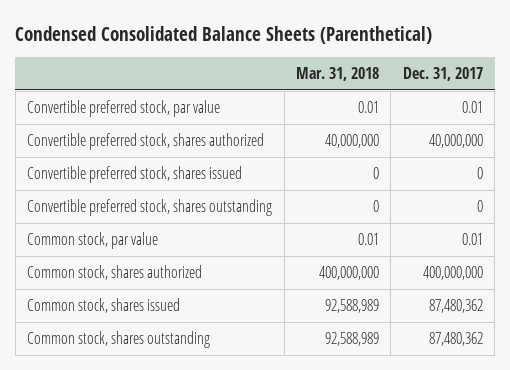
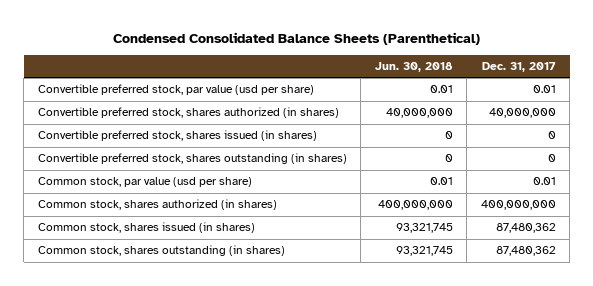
[295,66,379,81] Mar. 31, 2018 -> none
none -> [374,62,453,73] Jun. 30, 2018
[27,100,221,118] Convertible preferred stock, par value -> [37,84,314,96] Convertible preferred stock, par value (usd per share)
[27,133,265,151] Convertible preferred stock, shares authorized -> [37,107,339,119] Convertible preferred stock, shares authorized (in shares)
[27,166,243,184] Convertible preferred stock, shares issued -> [37,130,317,142] Convertible preferred stock, shares issued (in shares)
[27,199,273,217] Convertible preferred stock, shares outstanding -> [37,153,347,165] Convertible preferred stock, shares outstanding (in shares)
[27,232,159,250] Common stock, par value -> [37,177,252,188] Common stock, par value (usd per share)
[27,265,203,281] Common stock, shares authorized -> [37,199,277,211] Common stock, shares authorized (in shares)
[27,298,181,314] Common stock, shares issued -> [37,222,255,234] Common stock, shares issued (in shares)
[27,331,211,349] Common stock, shares outstanding -> [37,245,285,257] Common stock, shares outstanding (in shares)

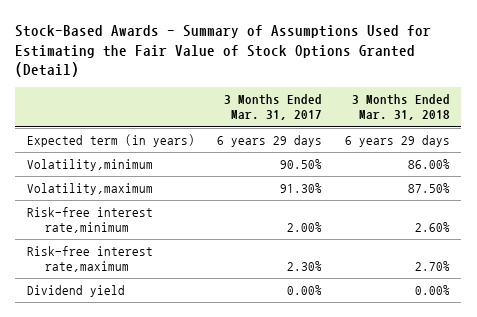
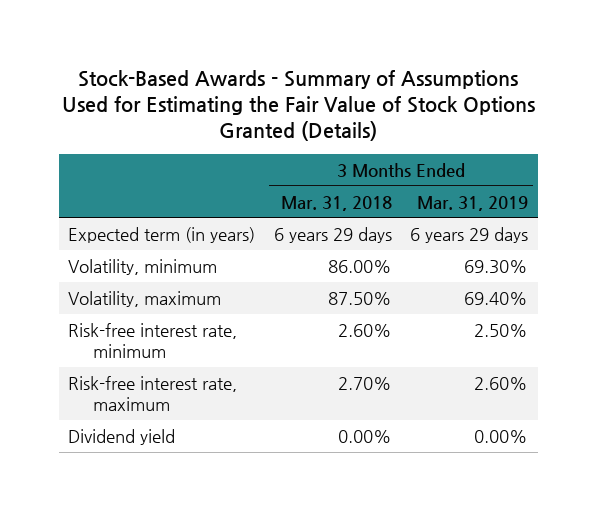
[15,25,432,78] Stock-Based Awards - Summary of Assumptions Used for Estimating the Fair Value of Stock Options Granted (Detail) -> [62,69,536,142] Stock-Based Awards - Summary of Assumptions Used for Estimating the Fair Value of Stock Options Granted (Details)
[224,94,323,121] 3 Months Ended Mar. 31, 2017 -> none
none -> [417,195,529,211] Mar. 31, 2019
[26,159,153,172] Volatility,minimum -> [68,258,218,275] Volatility, minimum
[26,183,153,196] Volatility,maximum -> [68,290,222,307] Volatility, maximum
[26,207,153,234] Risk-free interest rate,minimum -> [68,322,238,359] Risk-free interest rate, minimum
[26,246,153,273] Risk-free interest rate,maximum -> [68,375,238,412] Risk-free interest rate, maximum

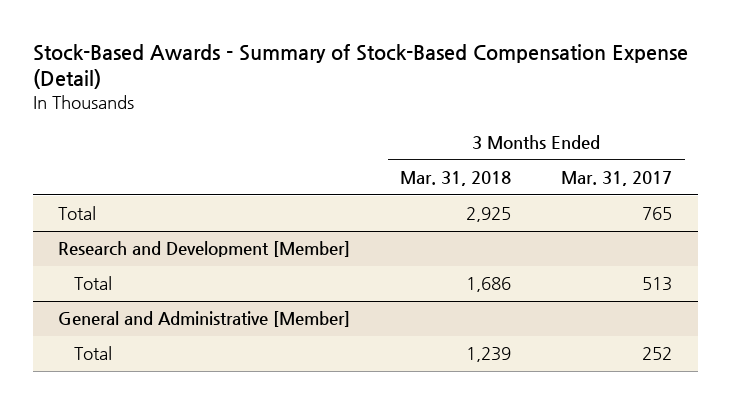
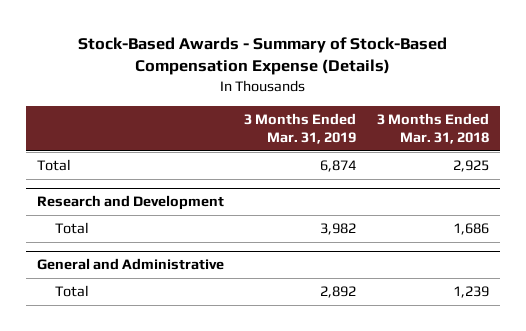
[32,43,688,90] Stock-Based Awards - Summary of Stock-Based Compensation Expense (Detail) -> [77,36,447,76] Stock-Based Awards - Summary of Stock-Based Compensation Expense (Details)
[561,171,673,187] Mar. 31, 2017 -> none
none -> [244,112,357,144] 3 Months Ended Mar. 31, 2019
[57,241,350,258] Research and Development [Member] -> [36,195,224,211] Research and Development
[57,311,350,328] General and Administrative [Member] -> [36,258,224,271] General and Administrative

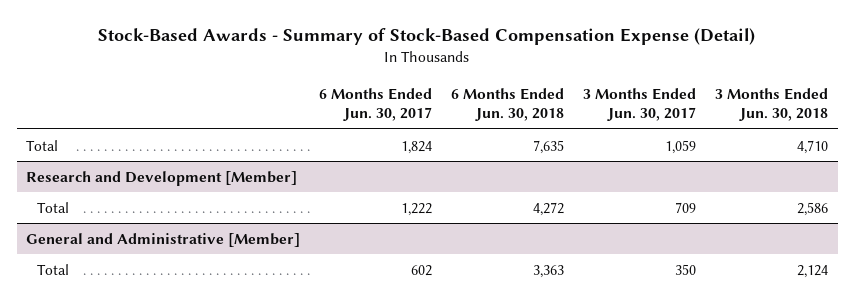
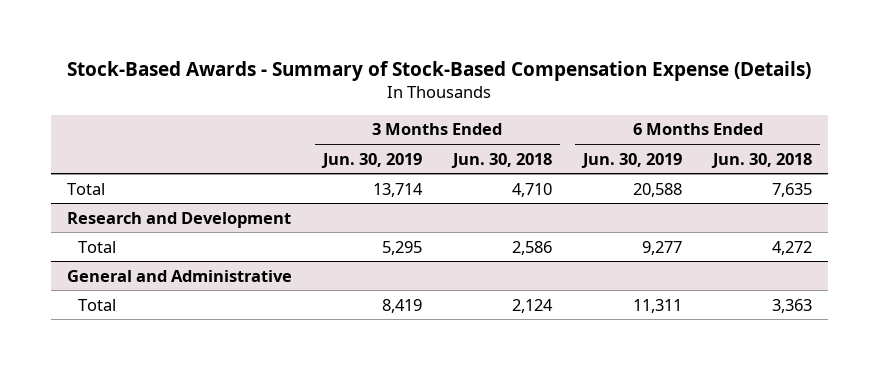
[98,28,756,46] Stock-Based Awards - Summary of Stock-Based Compensation Expense (Detail) -> [67,61,812,82] Stock-Based Awards - Summary of Stock-Based Compensation Expense (Details)
[319,87,433,122] 6 Months Ended Jun. 30, 2017 -> none
[583,87,697,122] 3 Months Ended Jun. 30, 2017 -> none
none -> [320,152,422,168] Jun. 30, 2019
none -> [581,152,683,168] Jun. 30, 2019
[26,170,298,186] Research and Development [Member] -> [66,211,291,228] Research and Development
[26,232,301,247] General and Administrative [Member] -> [66,269,292,282] General and Administrative

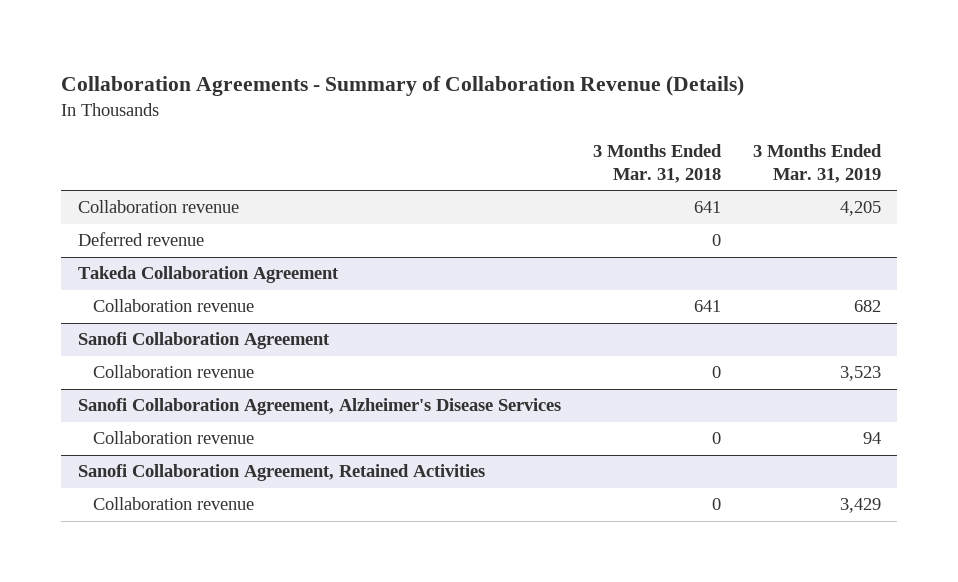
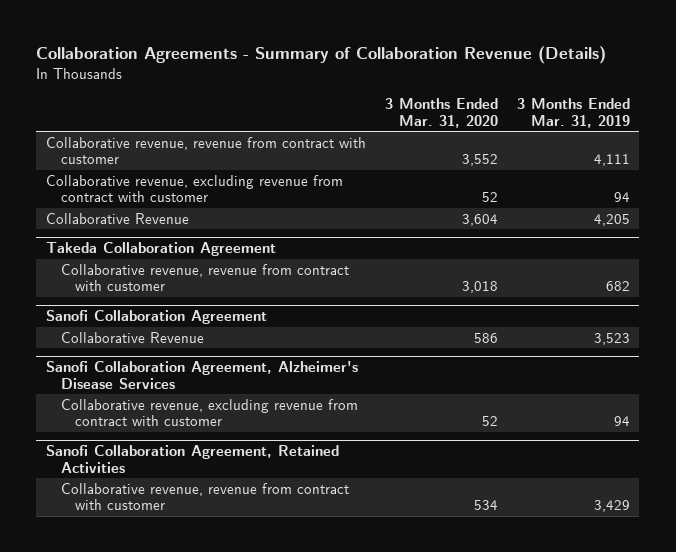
[592,143,722,184] 3 Months Ended Mar. 31, 2018 -> none
none -> [384,97,498,128] 3 Months Ended Mar. 31, 2020
[77,232,204,247] Deferred revenue -> none
none -> [45,136,366,165] Collaborative revenue, revenue from contract with customer
none -> [45,174,343,203] Collaborative revenue, excluding revenue from contract with customer
[77,200,239,214] Collaboration revenue -> [45,212,189,224] Collaborative Revenue
[92,299,254,313] Collaboration revenue -> [60,263,349,292] Collaborative revenue, revenue from contract with customer
[92,365,254,379] Collaboration revenue -> [60,331,204,343] Collaborative Revenue
[92,431,254,445] Collaboration revenue -> none
none -> [60,398,358,427] Collaborative revenue, excluding revenue from contract with customer
[92,497,254,511] Collaboration revenue -> [60,482,349,511] Collaborative revenue, revenue from contract with customer

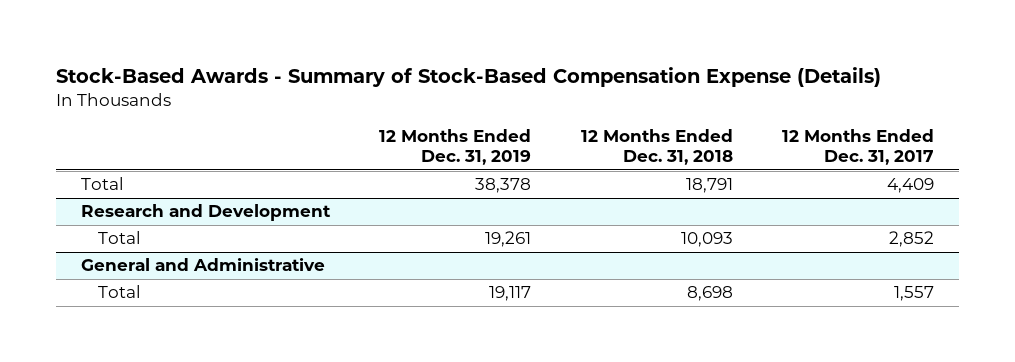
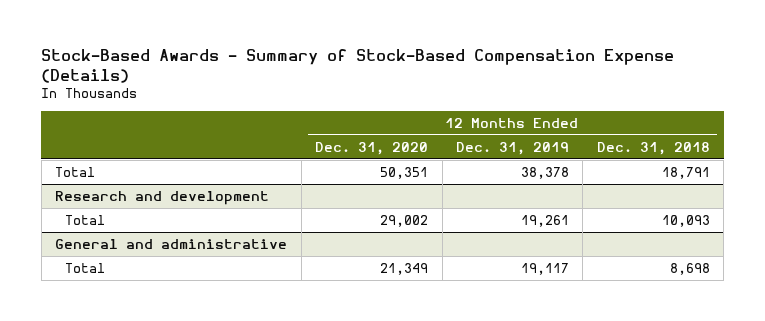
[782,129,935,166] 12 Months Ended Dec. 31, 2017 -> none
none -> [315,141,429,155] Dec. 31, 2020
[80,204,331,222] Research and Development -> [55,190,270,205] Research and development
[80,258,325,272] General and Administrative -> [55,238,288,249] General and administrative

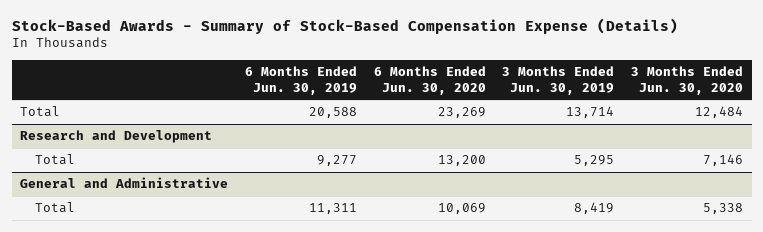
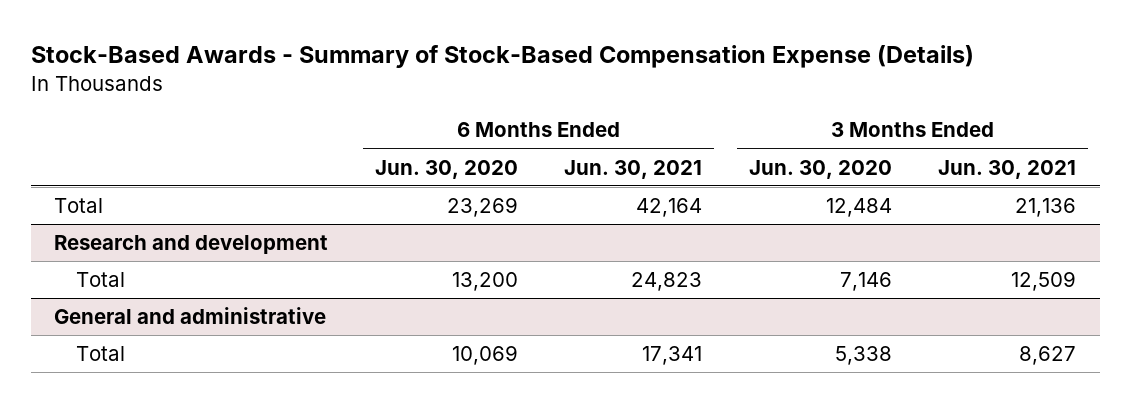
[244,65,357,95] 6 Months Ended Jun. 30, 2019 -> none
[502,65,615,95] 3 Months Ended Jun. 30, 2019 -> none
none -> [564,159,703,179] Jun. 30, 2021
none -> [938,159,1077,179] Jun. 30, 2021
[20,130,213,144] Research and Development -> [54,235,329,255] Research and development
[20,177,229,189] General and Administrative -> [54,307,327,325] General and administrative

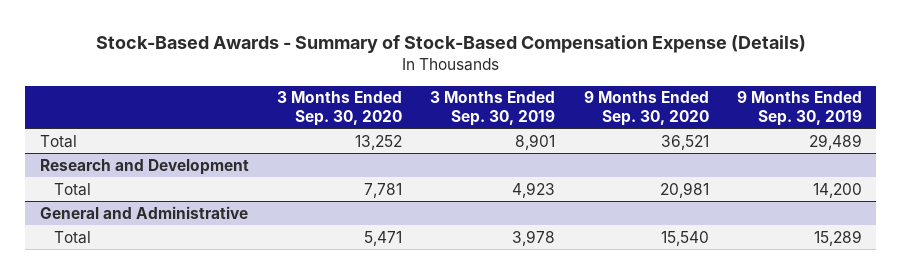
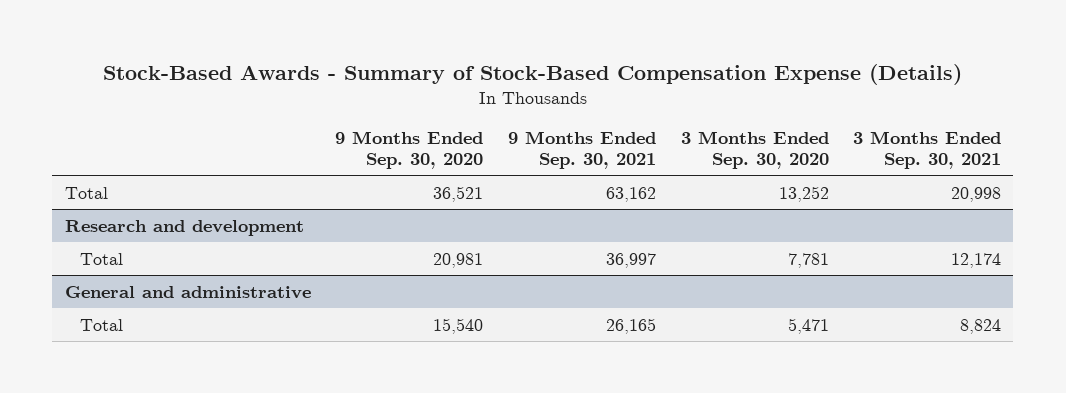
[430,91,556,126] 3 Months Ended Sep. 30, 2019 -> none
[737,91,863,126] 9 Months Ended Sep. 30, 2019 -> none
none -> [507,131,656,169] 9 Months Ended Sep. 30, 2021
none -> [853,131,1002,169] 3 Months Ended Sep. 30, 2021
[39,158,249,175] Research and Development -> [64,219,304,236] Research and development
[39,205,248,219] General and Administrative -> [64,285,311,299] General and administrative

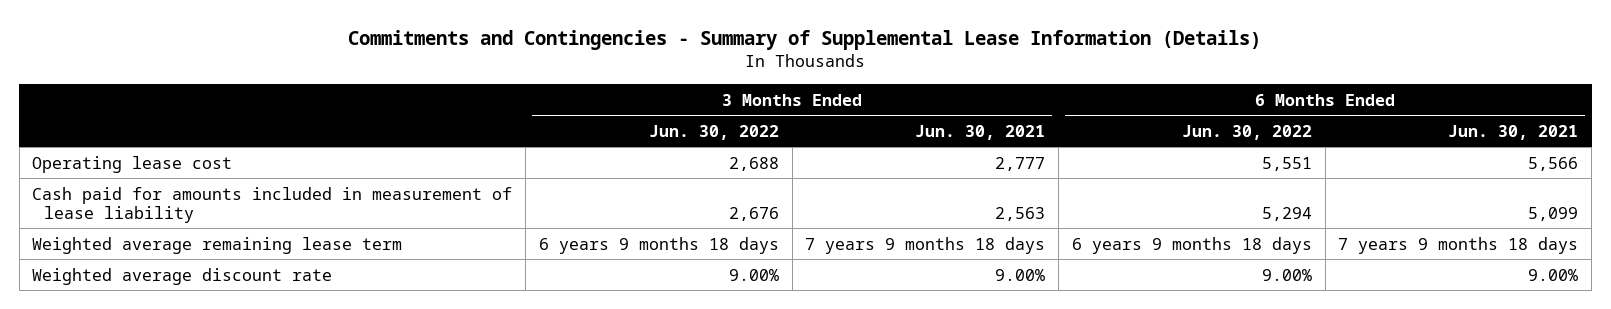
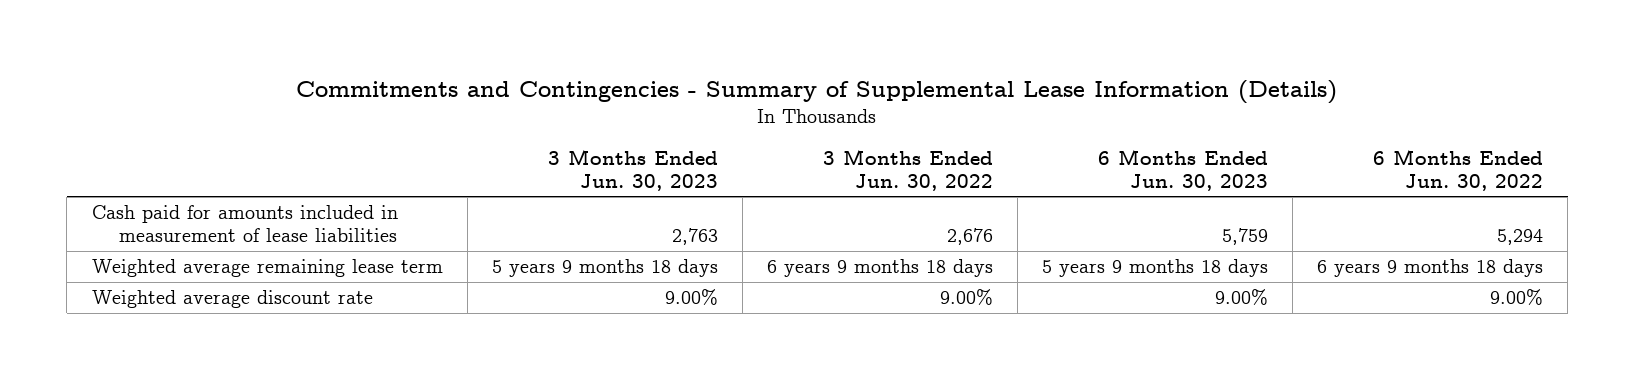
[915,124,1046,140] Jun. 30, 2021 -> none
[1448,124,1579,140] Jun. 30, 2021 -> none
none -> [547,148,718,191] 3 Months Ended Jun. 30, 2023
none -> [1098,148,1269,191] 6 Months Ended Jun. 30, 2023
[32,155,233,173] Operating lease cost -> none
[32,186,513,223] Cash paid for amounts included in measurement of lease liability -> [91,205,398,242] Cash paid for amounts included in measurement of lease liabilities

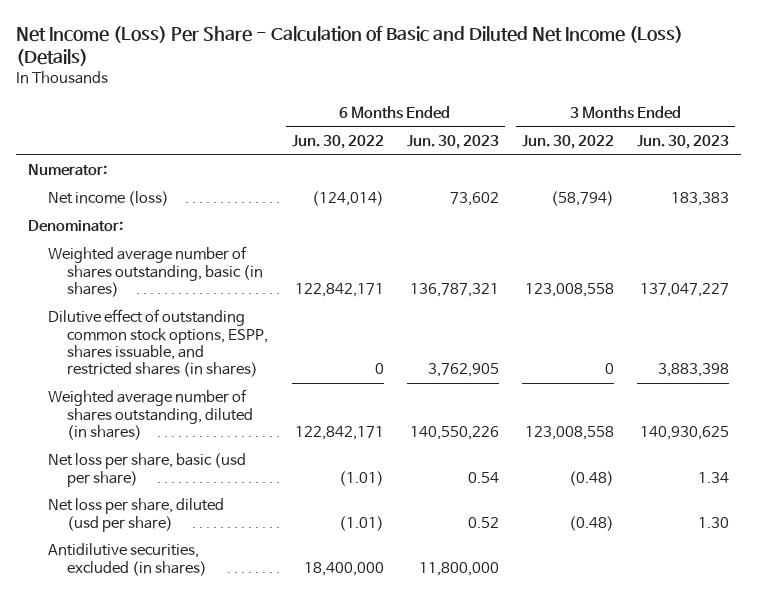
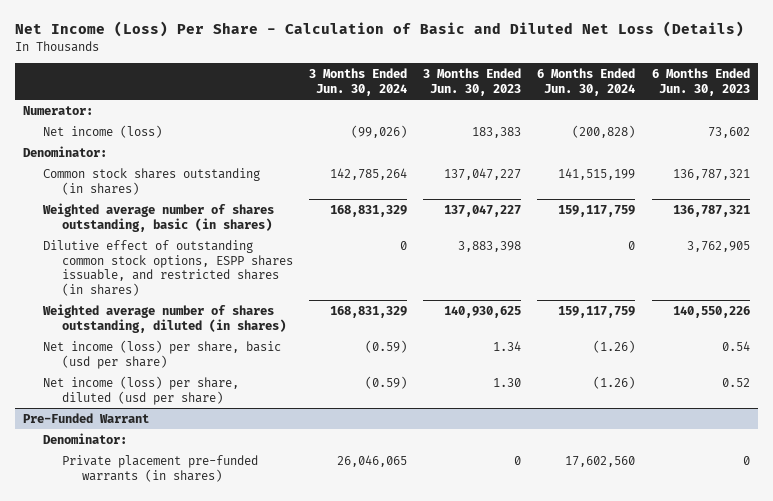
[16,25,684,67] Net Income (Loss) Per Share - Calculation of Basic and Diluted Net Income (Loss) (Details) -> [15,21,745,38] Net Income (Loss) Per Share - Calculation of Basic and Diluted Net Loss (Details)
[291,135,384,150] Jun. 30, 2022 -> none
[522,135,615,150] Jun. 30, 2022 -> none
none -> [309,68,408,96] 3 Months Ended Jun. 30, 2024
none -> [537,68,636,96] 6 Months Ended Jun. 30, 2024
none -> [42,167,260,195] Common stock shares outstanding (in shares)
[47,309,269,378] Dilutive effect of outstanding common stock options, ESPP, shares issuable, and restricted shares (in shares) -> [42,239,294,296] Dilutive effect of outstanding common stock options, ESPP shares issuable, and restricted shares (in shares)
[47,543,208,576] Antidilutive securities, excluded (in shares) -> none
[47,453,246,487] Net loss per share, basic (usd per share) -> [42,339,281,369] Net income (loss) per share, basic (usd per share)
[47,498,224,532] Net loss per share, diluted (usd per share) -> [42,375,239,405] Net income (loss) per share, diluted (usd per share)
none -> [23,412,150,423] Pre-Funded Warrant
none -> [42,432,127,444] Denominator:
none -> [62,454,259,482] Private placement pre-funded warrants (in shares)

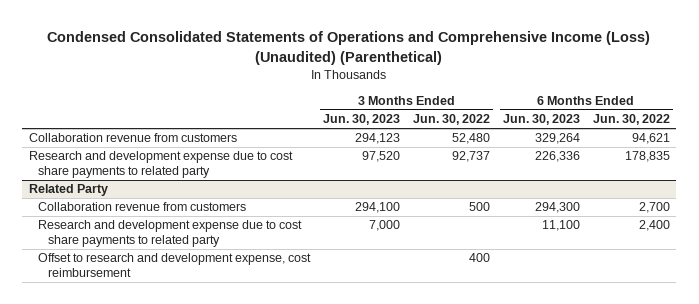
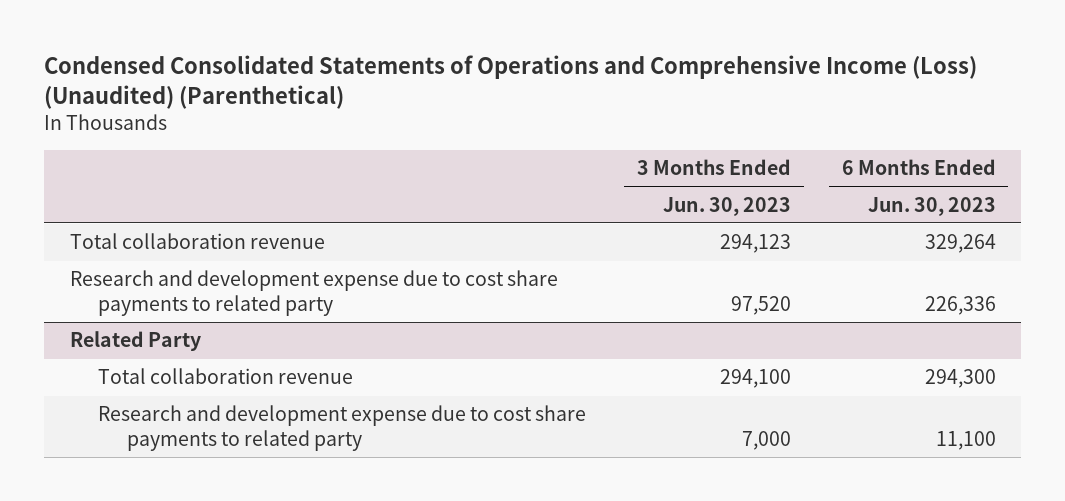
[413,114,491,126] Jun. 30, 2022 -> none
[592,114,670,126] Jun. 30, 2022 -> none
[28,133,237,143] Collaboration revenue from customers -> [69,233,325,250] Total collaboration revenue
[38,202,247,212] Collaboration revenue from customers -> [98,368,354,385] Total collaboration revenue
[38,253,312,278] Offset to research and development expense, cost reimbursement -> none

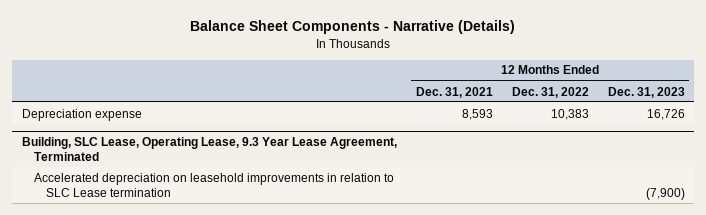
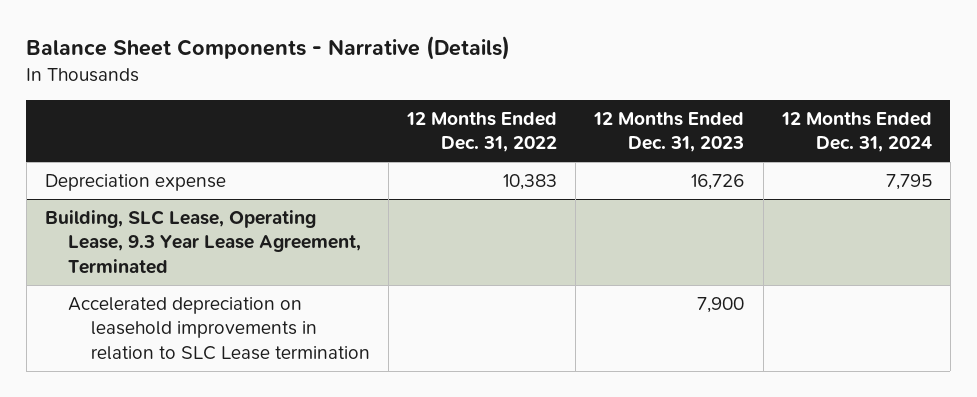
[415,86,493,98] Dec. 31, 2021 -> none
none -> [780,111,932,152] 12 Months Ended Dec. 31, 2024
[645,187,685,200] (7,900) -> [697,297,745,314] 7,900

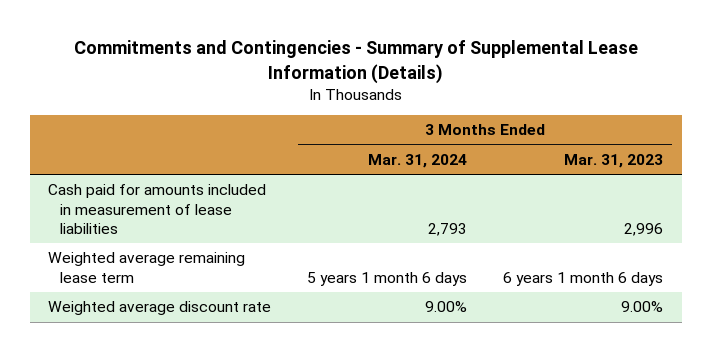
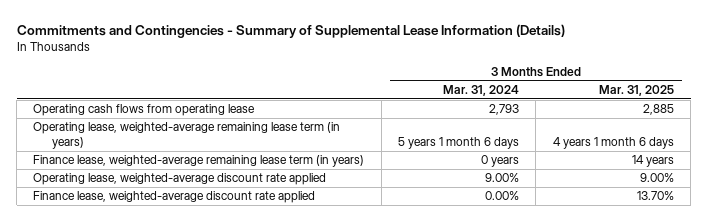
[564,154,664,169] Mar. 31, 2023 -> none
none -> [598,85,674,97] Mar. 31, 2025
[48,184,267,235] Cash paid for amounts included in measurement of lease liabilities -> [33,104,256,117] Operating cash flows from operating lease
[48,252,246,283] Weighted average remaining lease term -> [33,122,341,150] Operating lease, weighted-average remaining lease term (in years)
none -> [33,155,365,168] Finance lease, weighted-average remaining lease term (in years)
[48,301,272,316] Weighted average discount rate -> [33,173,327,186] Operating lease, weighted-average discount rate applied
none -> [33,191,316,204] Finance lease, weighted-average discount rate applied

